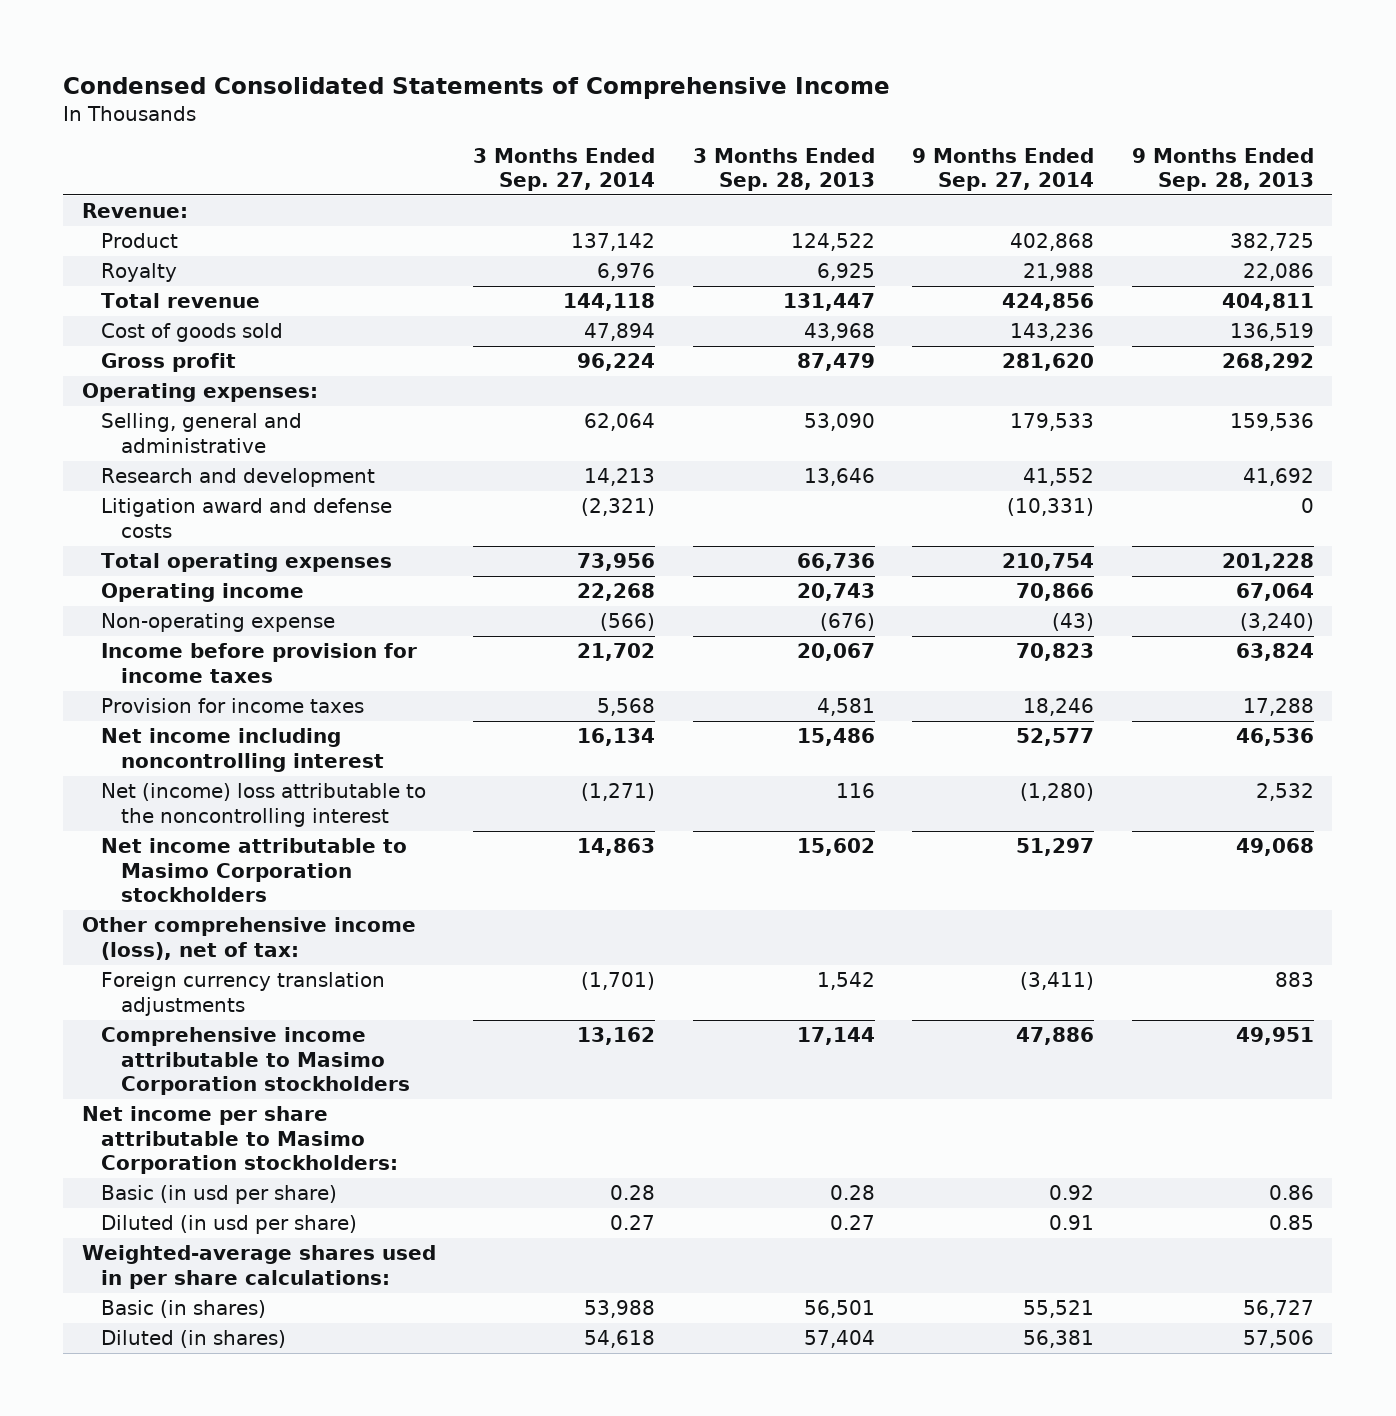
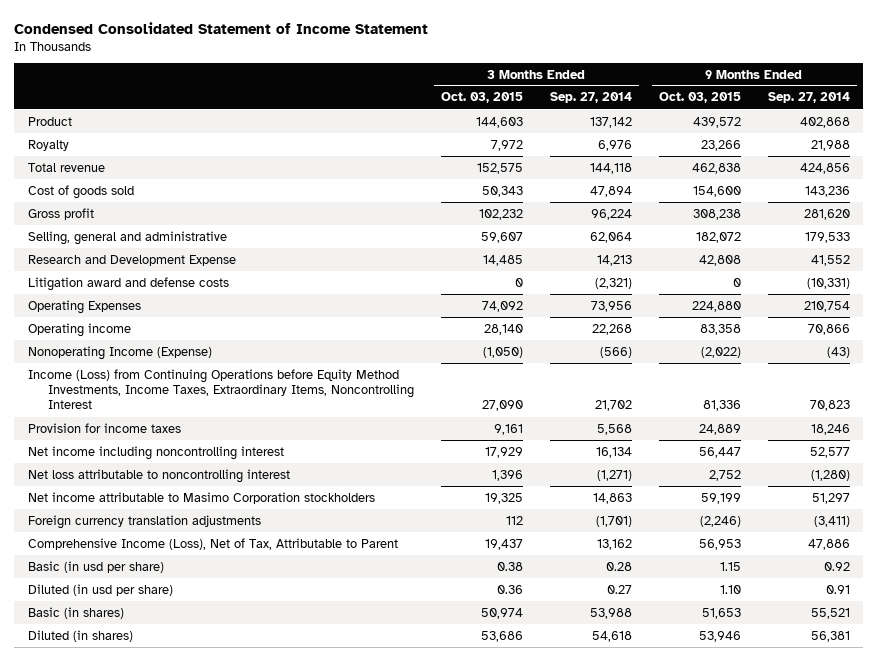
[63,76,891,99] Condensed Consolidated Statements of Comprehensive Income -> [14,21,429,34] Condensed Consolidated Statement of Income Statement
[692,147,875,191] 3 Months Ended Sep. 28, 2013 -> none
[1131,147,1314,191] 9 Months Ended Sep. 28, 2013 -> none
none -> [440,92,523,104] Oct. 03, 2015
none -> [658,92,741,104] Oct. 03, 2015
[81,203,188,219] Revenue: -> none
[81,383,318,403] Operating expenses: -> none
[101,468,376,488] Research and development -> [27,254,236,266] Research and Development Expense
[101,553,393,573] Total operating expenses -> [27,299,141,314] Operating Expenses
[101,613,336,633] Non-operating expense -> [27,345,212,360] Nonoperating Income (Expense)
[101,643,418,683] Income before provision for income taxes -> [27,368,414,410] Income (Loss) from Continuing Operations before Equity Method Investments, Income Taxes, Extraordinary Items, Noncontrolling Interest
[101,783,427,827] Net (income) loss attributable to the noncontrolling interest -> [27,468,290,483] Net loss attributable to noncontrolling interest
[81,917,416,960] Other comprehensive income (loss), net of tax: -> none
[81,1106,399,1174] Net income per share attributable to Masimo Corporation stockholders: -> none
[101,1027,411,1095] Comprehensive income attributable to Masimo Corporation stockholders -> [27,537,398,550] Comprehensive Income (Loss), Net of Tax, Attributable to Parent
[81,1245,436,1289] Weighted-average shares used in per share calculations: -> none

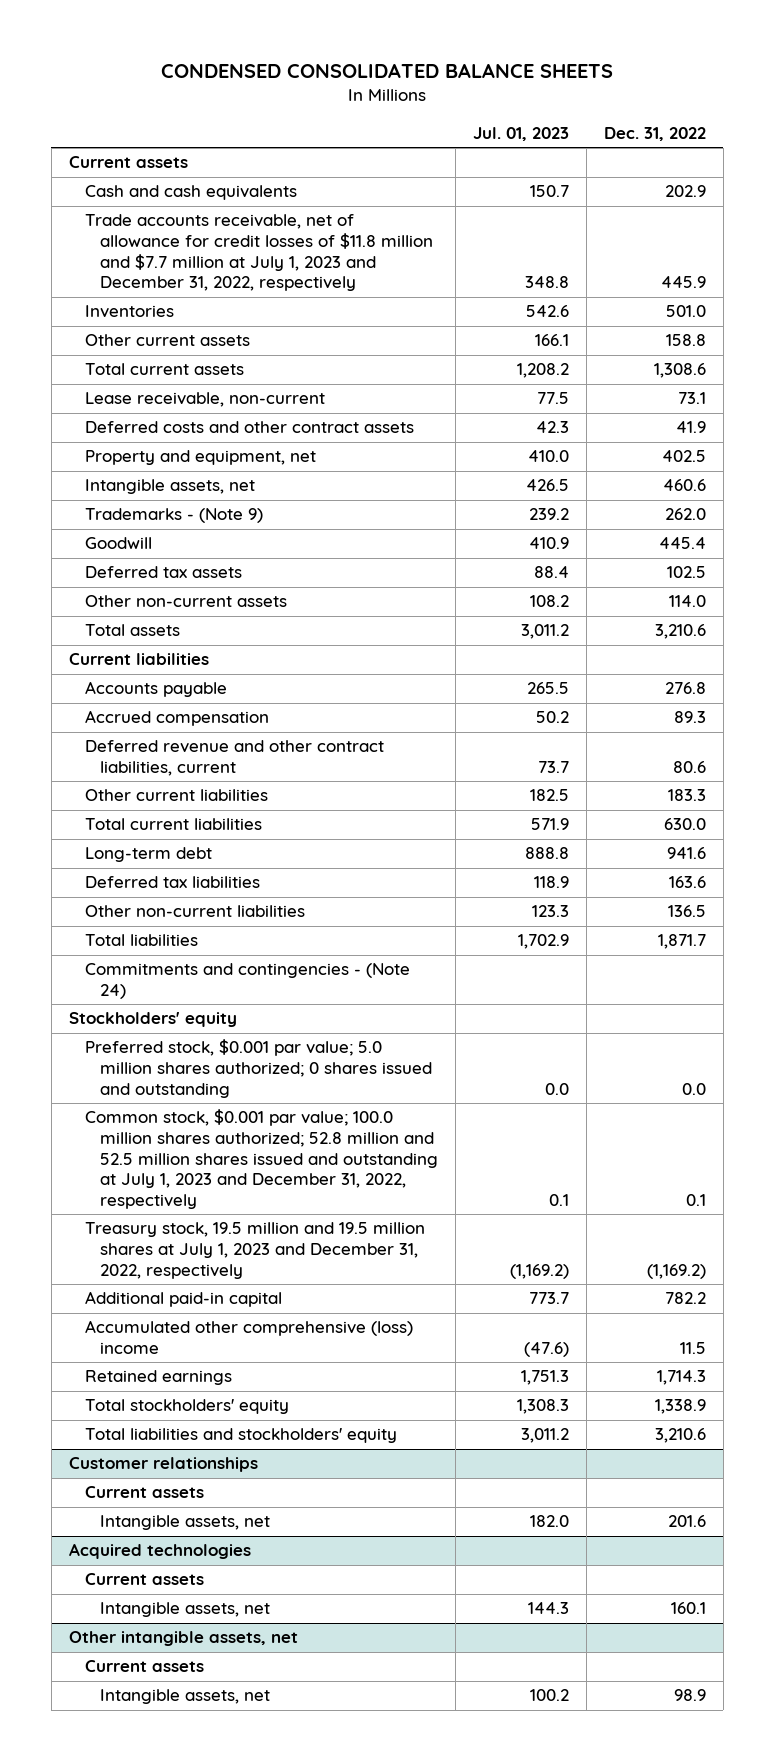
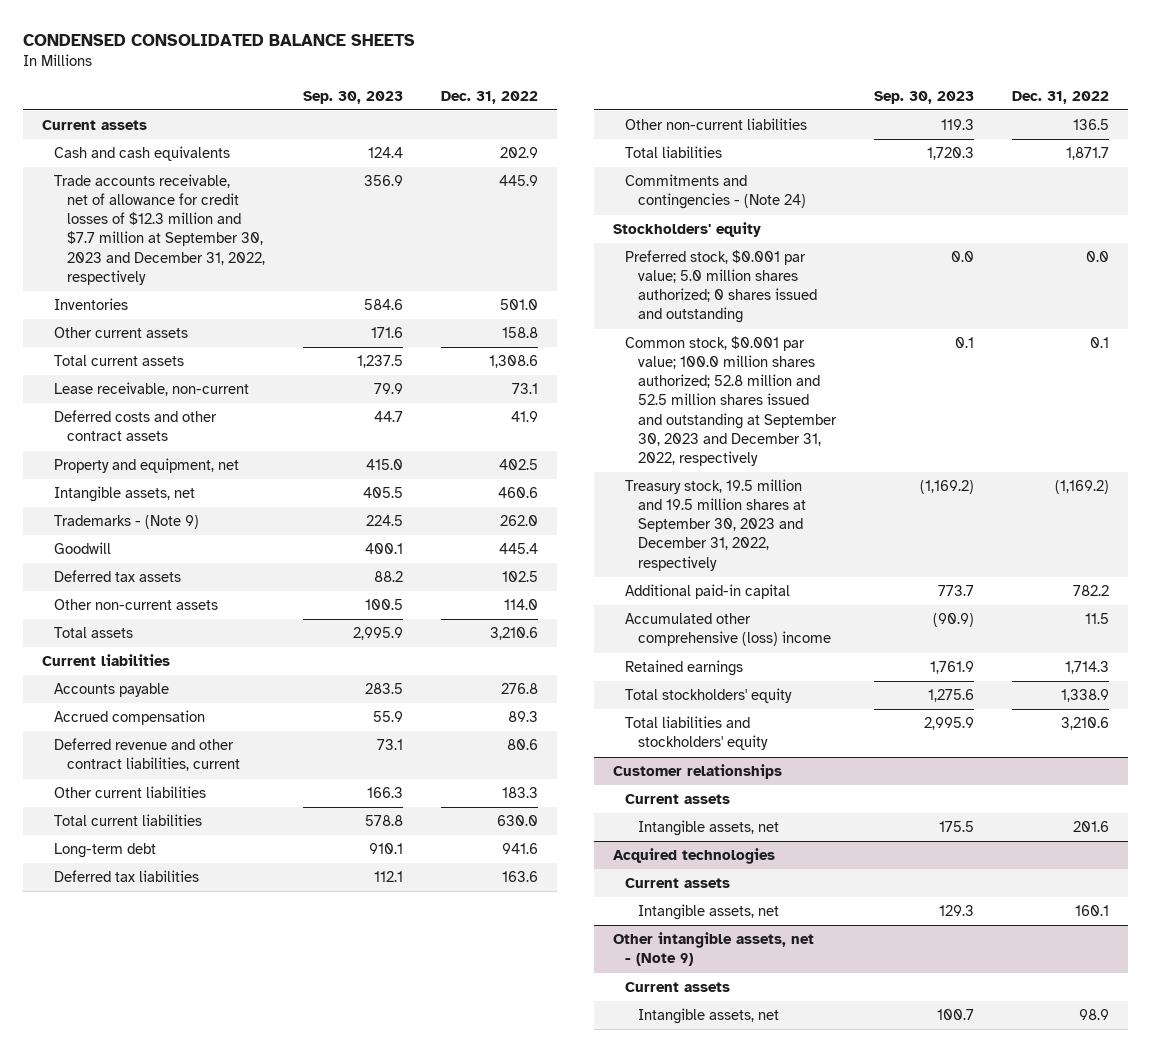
[473,126,570,141] Jul. 01, 2023 -> none
none -> [302,90,403,104] Sep. 30, 2023
[84,214,434,292] Trade accounts receivable, net of allowance for credit losses of $11.8 million and $7.7 million at July 1, 2023 and December 31, 2022, respectively -> [54,174,265,285] Trade accounts receivable, net of allowance for credit losses of $12.3 million and $7.7 million at September 30, 2023 and December 31, 2022, respectively
[84,1109,439,1209] Common stock, $0.001 par value; 100.0 million shares authorized; 52.8 million and 52.5 million shares issued and outstanding at July 1, 2023 and December 31, 2022, respectively -> [625,336,837,466] Common stock, $0.001 par value; 100.0 million shares authorized; 52.8 million and 52.5 million shares issued and outstanding at September 30, 2023 and December 31, 2022, respectively
[84,1222,425,1279] Treasury stock, 19.5 million and 19.5 million shares at July 1, 2023 and December 31, 2022, respectively -> [625,479,806,571] Treasury stock, 19.5 million and 19.5 million shares at September 30, 2023 and December 31, 2022, respectively
[68,1631,298,1647] Other intangible assets, net -> [613,932,815,967] Other intangible assets, net - (Note 9)

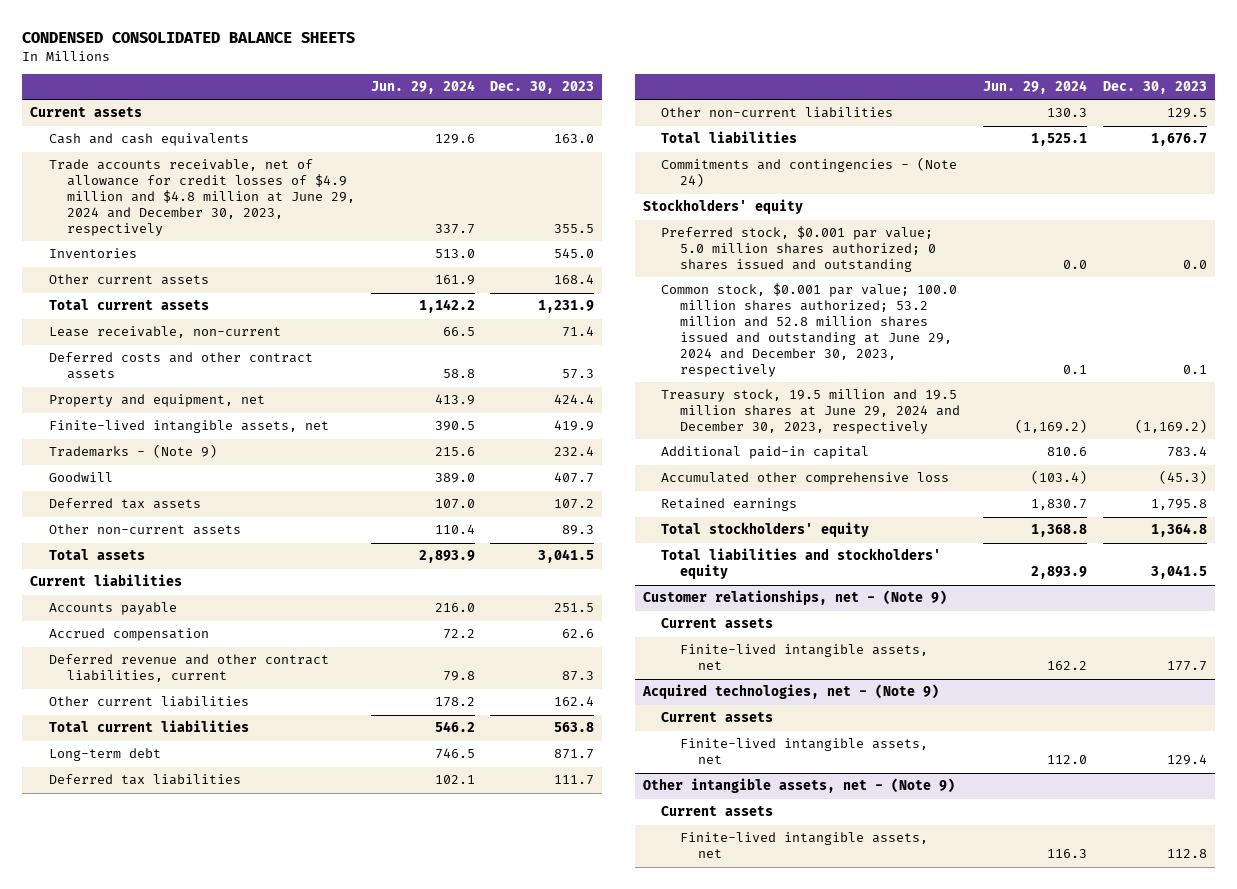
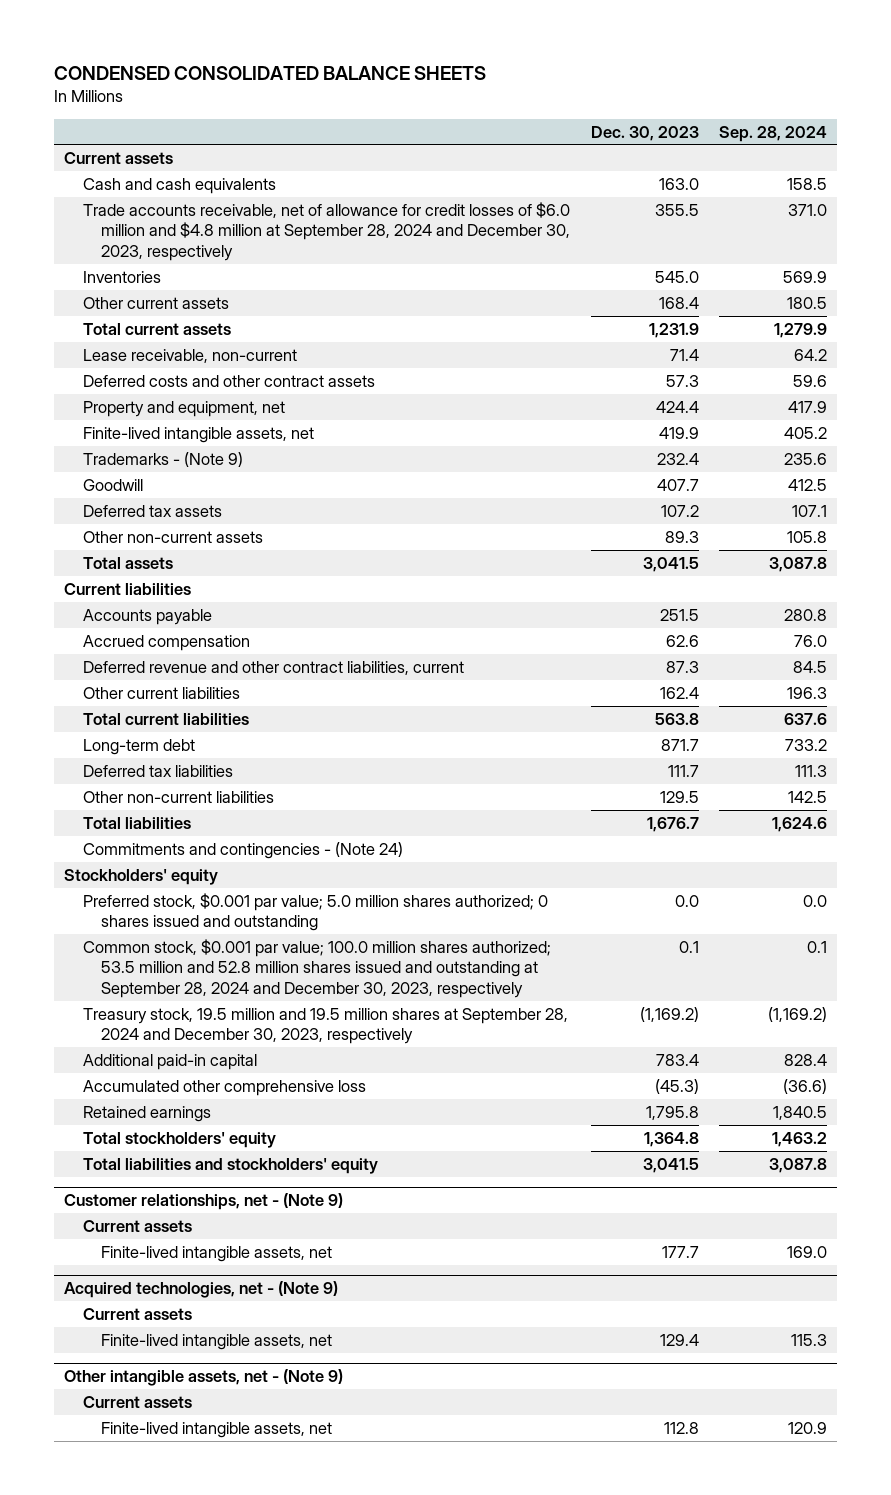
[370,80,475,95] Jun. 29, 2024 -> none
none -> [718,125,827,142] Sep. 28, 2024
[48,159,356,236] Trade accounts receivable, net of allowance for credit losses of $4.9 million and $4.8 million at June 29, 2024 and December 30, 2023, respectively -> [82,201,571,261] Trade accounts receivable, net of allowance for credit losses of $6.0 million and $4.8 million at September 28, 2024 and December 30, 2023, respectively
[661,283,958,377] Common stock, $0.001 par value; 100.0 million shares authorized; 53.2 million and 52.8 million shares issued and outstanding at June 29, 2024 and December 30, 2023, respectively -> [82,938,551,998] Common stock, $0.001 par value; 100.0 million shares authorized; 53.5 million and 52.8 million shares issued and outstanding at September 28, 2024 and December 30, 2023, respectively
[661,389,960,435] Treasury stock, 19.5 million and 19.5 million shares at June 29, 2024 and December 30, 2023, respectively -> [82,1007,568,1045] Treasury stock, 19.5 million and 19.5 million shares at September 28, 2024 and December 30, 2023, respectively

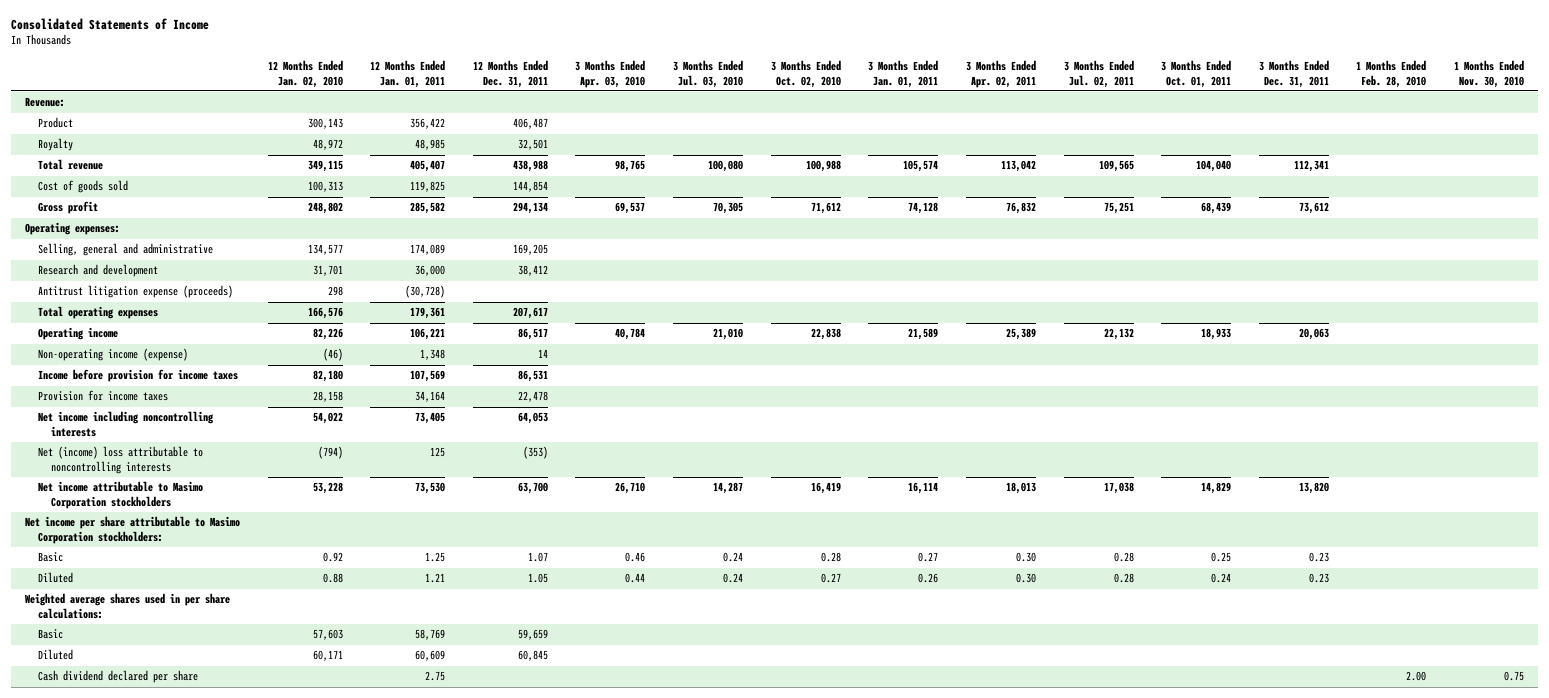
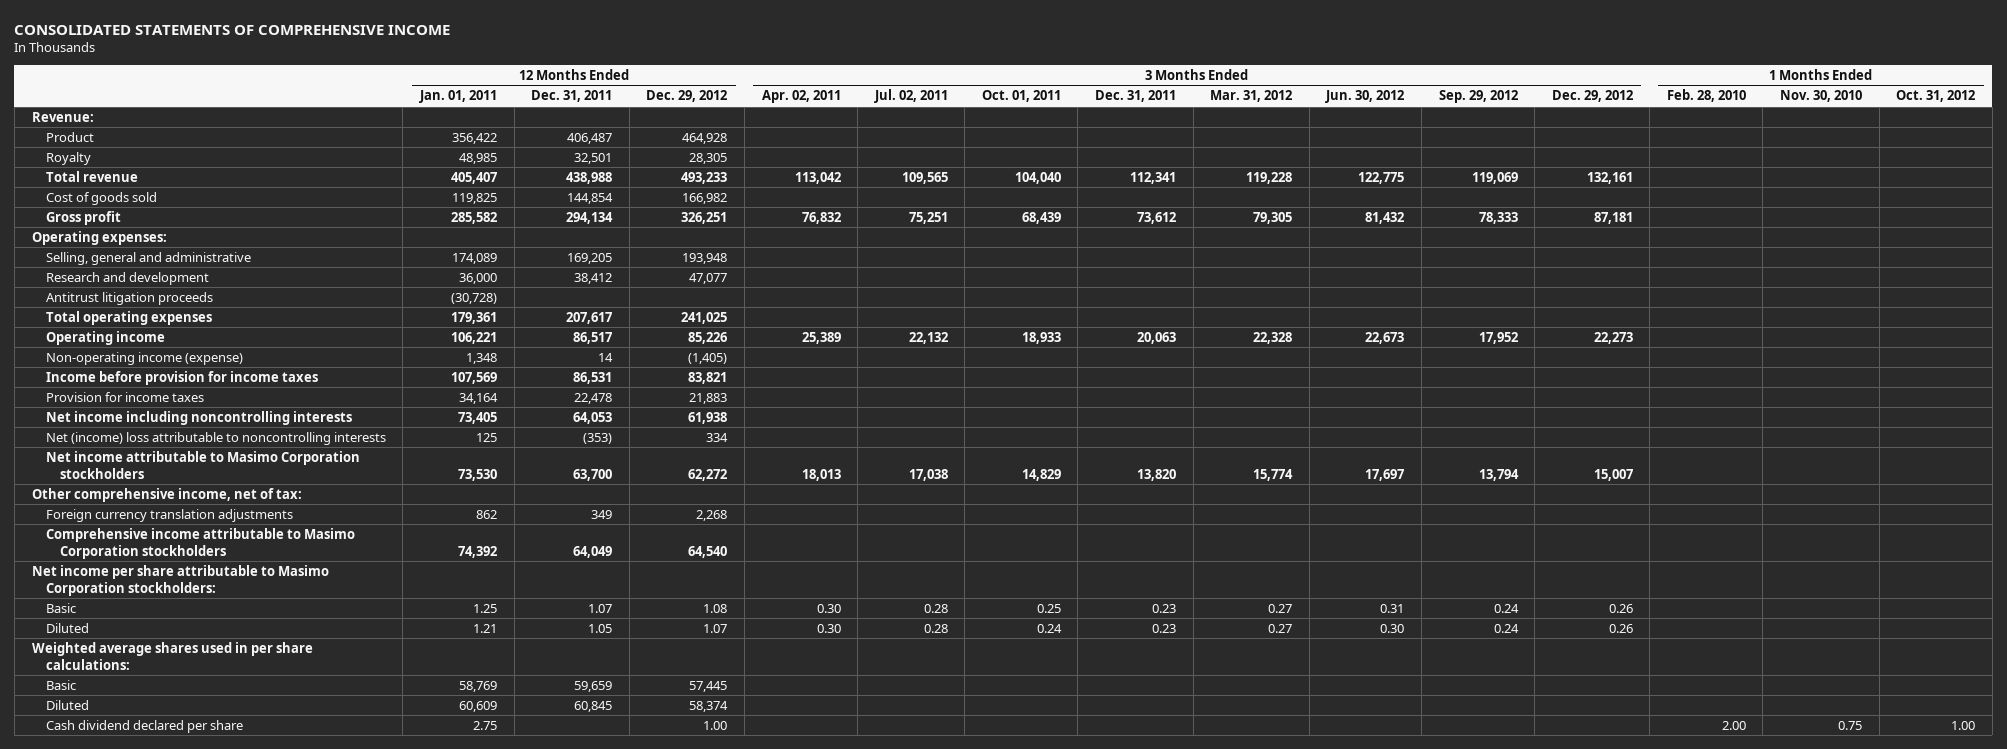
[11,17,210,30] Consolidated Statements of Income -> [14,24,451,35] CONSOLIDATED STATEMENTS OF COMPREHENSIVE INCOME
[267,60,343,88] 12 Months Ended Jan. 02, 2010 -> none
[575,60,646,88] 3 Months Ended Apr. 03, 2010 -> none
[673,60,744,88] 3 Months Ended Jul. 03, 2010 -> none
[770,60,841,88] 3 Months Ended Oct. 02, 2010 -> none
[868,60,939,88] 3 Months Ended Jan. 01, 2011 -> none
none -> [646,90,728,103] Dec. 29, 2012
none -> [1210,90,1293,103] Mar. 31, 2012
none -> [1325,90,1405,104] Jun. 30, 2012
none -> [1438,90,1518,104] Sep. 29, 2012
none -> [1551,90,1633,103] Dec. 29, 2012
none -> [1896,90,1976,103] Oct. 31, 2012
[37,285,233,299] Antitrust litigation expense (proceeds) -> [45,291,213,305] Antitrust litigation proceeds
none -> [31,487,302,502] Other comprehensive income, net of tax:
none -> [45,508,293,522] Foreign currency translation adjustments
none -> [45,527,355,559] Comprehensive income attributable to Masimo Corporation stockholders

